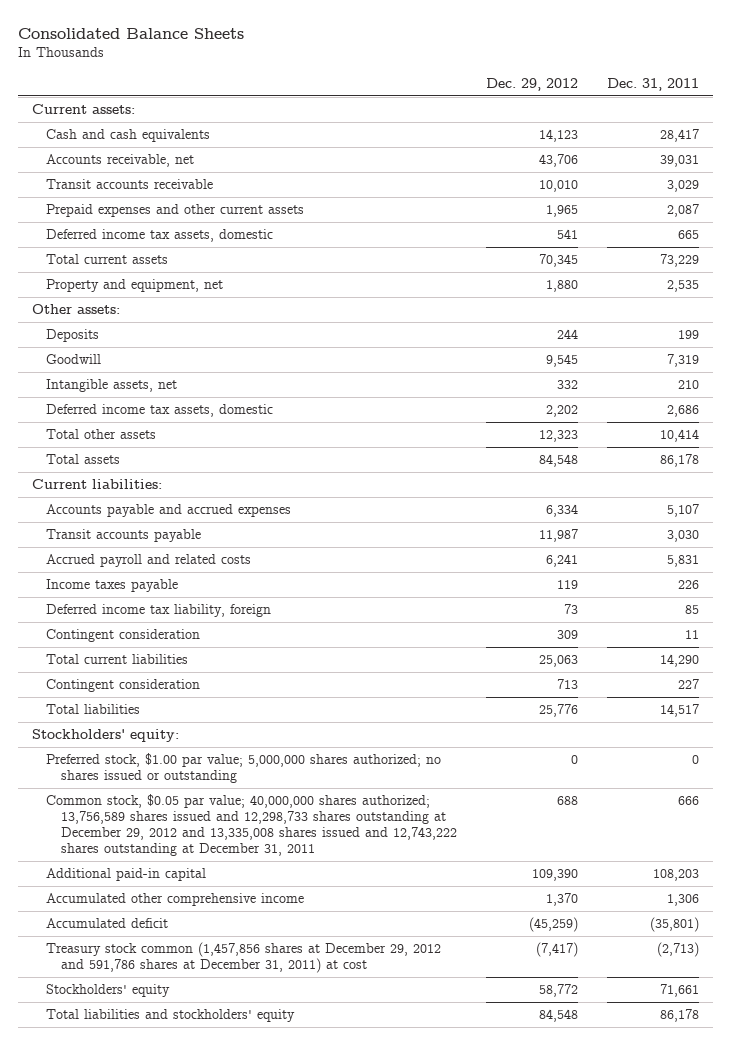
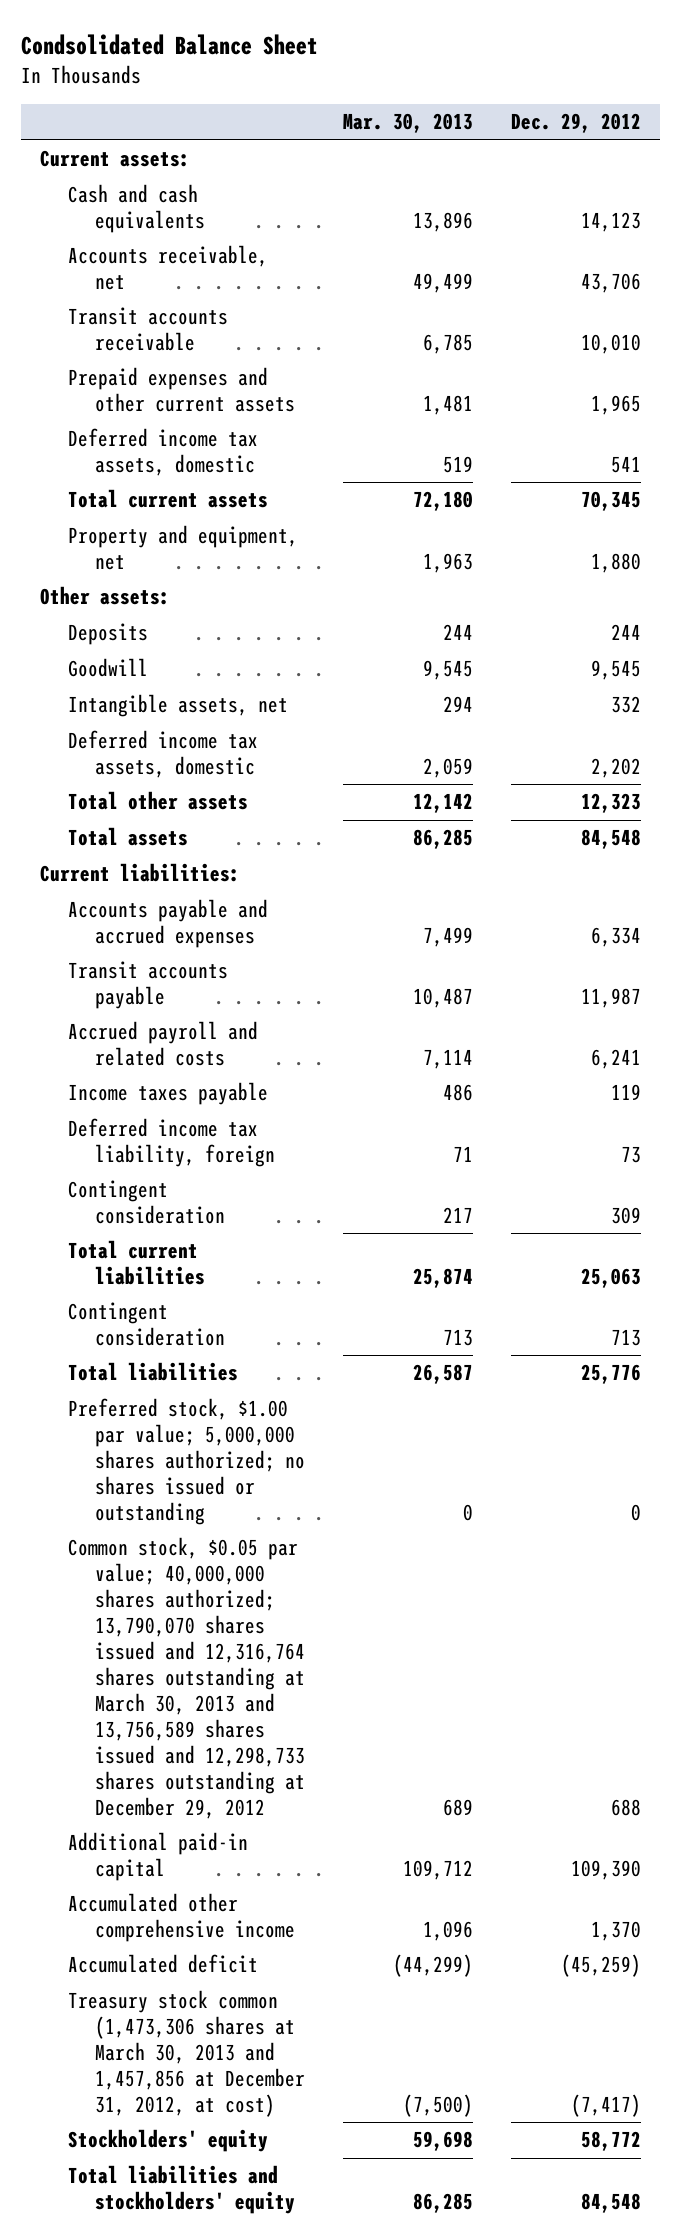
[17,27,244,39] Consolidated Balance Sheets -> [20,34,318,56] Condsolidated Balance Sheet
[606,78,699,92] Dec. 31, 2011 -> none
none -> [343,113,474,134] Mar. 30, 2013
[32,729,180,743] Stockholders' equity: -> none
[46,794,457,857] Common stock, $0.05 par value; 40,000,000 shares authorized; 13,756,589 shares issued and 12,298,733 shares outstanding at December 29, 2012 and 13,335,008 shares issued and 12,743,222 shares outstanding at December 31, 2011 -> [67,1537,306,1819] Common stock, $0.05 par value; 40,000,000 shares authorized; 13,790,070 shares issued and 12,316,764 shares outstanding at March 30, 2013 and 13,756,589 shares issued and 12,298,733 shares outstanding at December 29, 2012
[46,942,442,974] Treasury stock common (1,457,856 shares at December 29, 2012 and 591,786 shares at December 31, 2011) at cost -> [67,1990,306,2118] Treasury stock common (1,473,306 shares at March 30, 2013 and 1,457,856 at December 31, 2012, at cost)

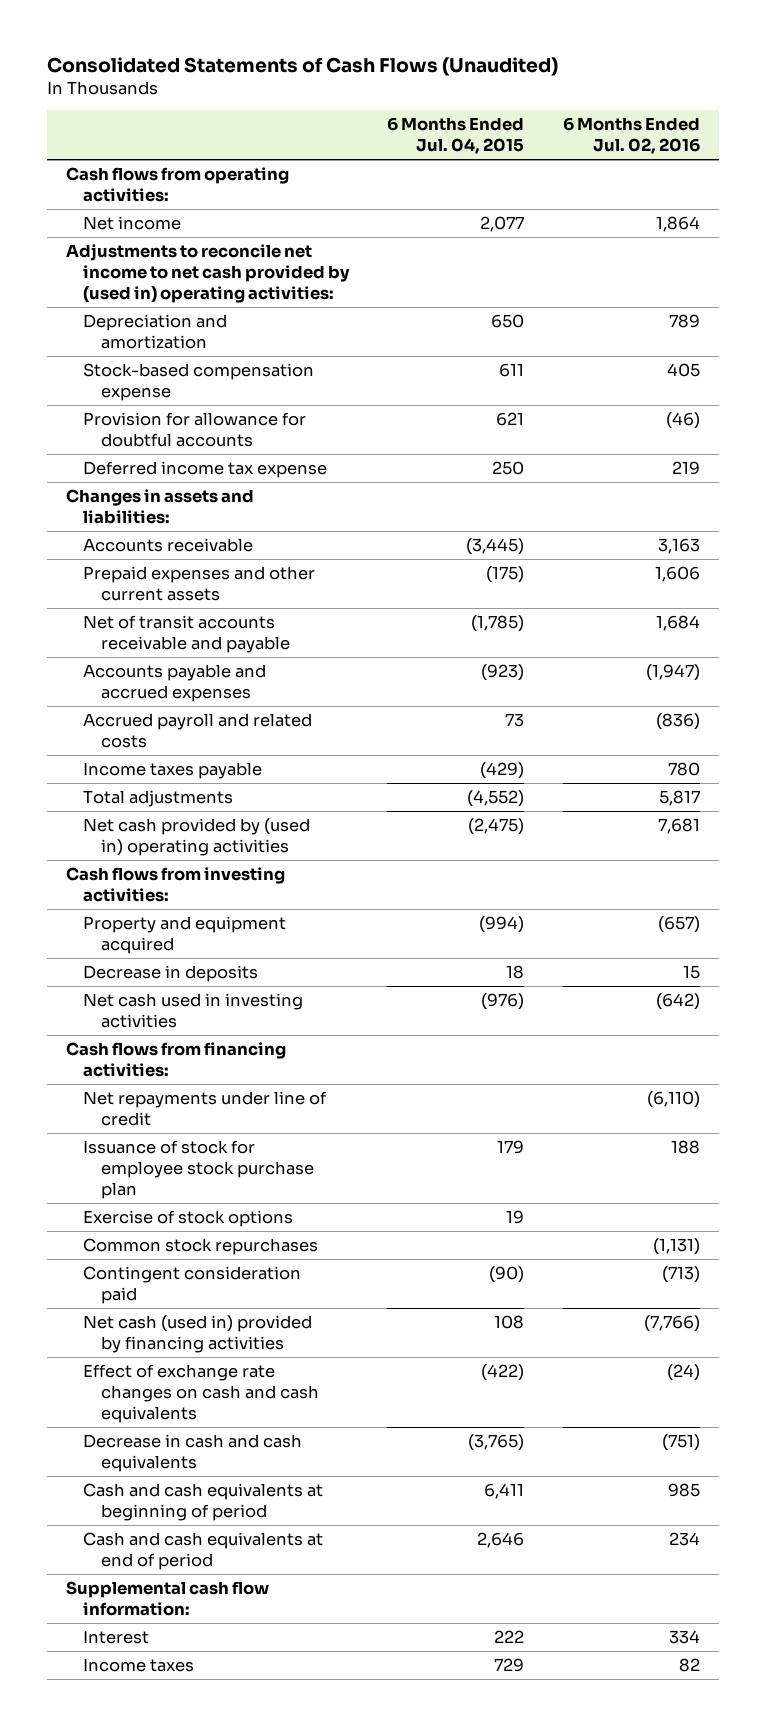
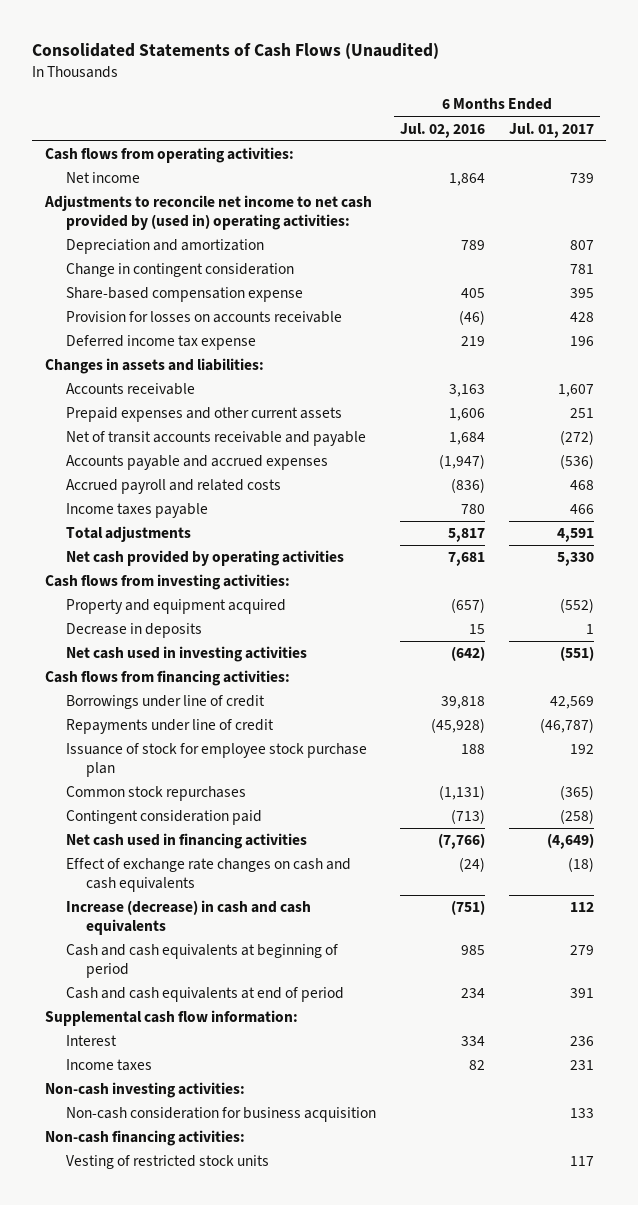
[387,117,525,155] 6 Months Ended Jul. 04, 2015 -> none
none -> [508,122,594,138] Jul. 01, 2017
none -> [65,263,294,278] Change in contingent consideration
[83,362,315,402] Stock-based compensation expense -> [65,287,303,303] Share-based compensation expense
[83,411,307,448] Provision for allowance for doubtful accounts -> [65,311,342,324] Provision for losses on accounts receivable
[83,817,311,857] Net cash provided by (used in) operating activities -> [65,550,344,567] Net cash provided by operating activities
none -> [65,695,265,710] Borrowings under line of credit
[83,1090,328,1127] Net repayments under line of credit -> [65,719,274,735] Repayments under line of credit
[646,1090,700,1108] (6,110) -> [430,718,485,734] (45,928)
[83,1209,294,1227] Exercise of stock options -> none
[83,1314,313,1354] Net cash (used in) provided by financing activities -> [65,833,307,850] Net cash used in financing activities
[83,1433,303,1473] Decrease in cash and cash equivalents -> [65,900,311,936] Increase (decrease) in cash and cash equivalents
none -> [44,1082,245,1099] Non-cash investing activities:
none -> [65,1107,376,1123] Non-cash consideration for business acquisition
none -> [44,1130,245,1147] Non-cash financing activities:
none -> [65,1155,269,1170] Vesting of restricted stock units

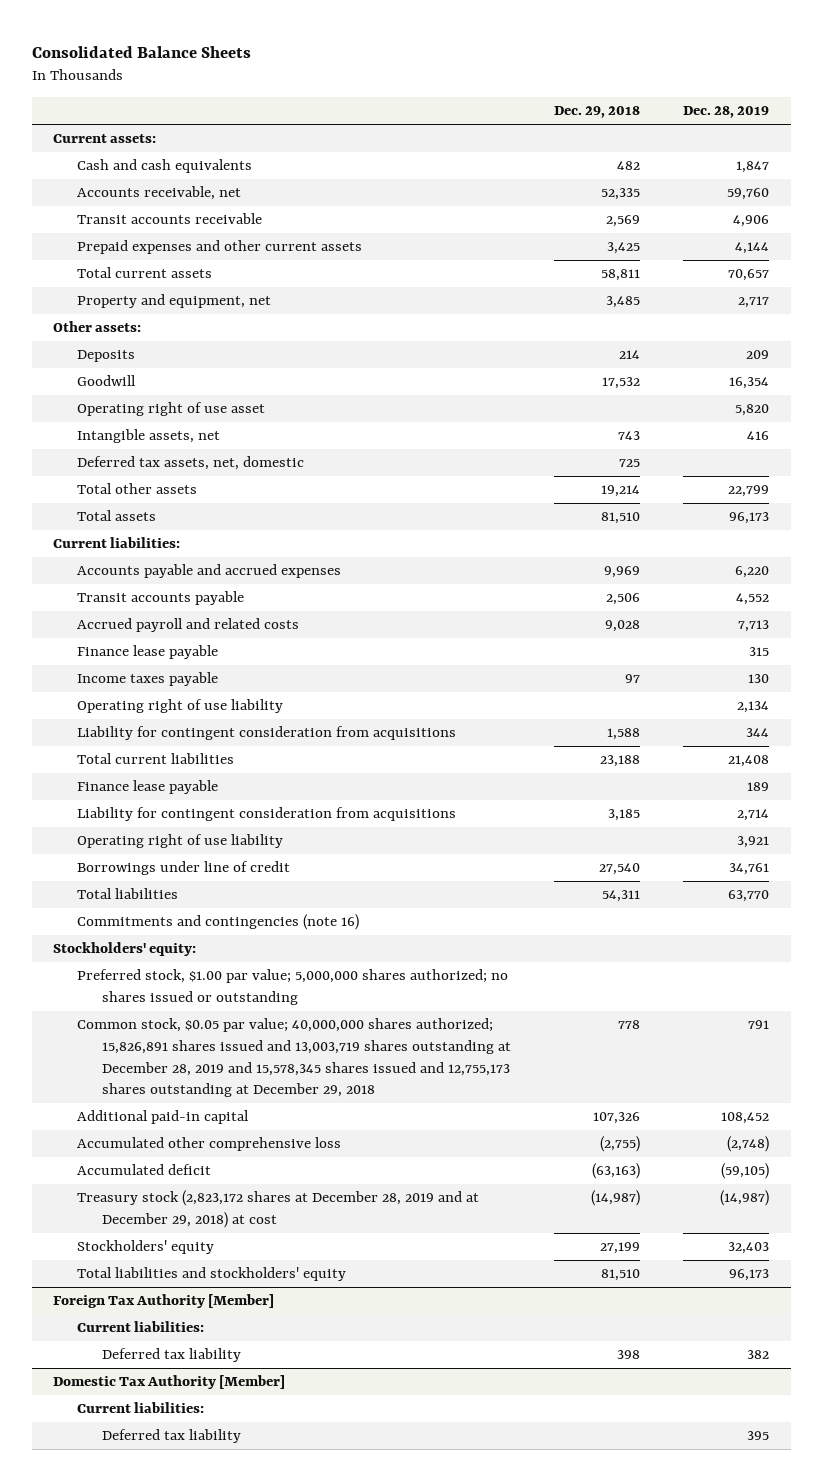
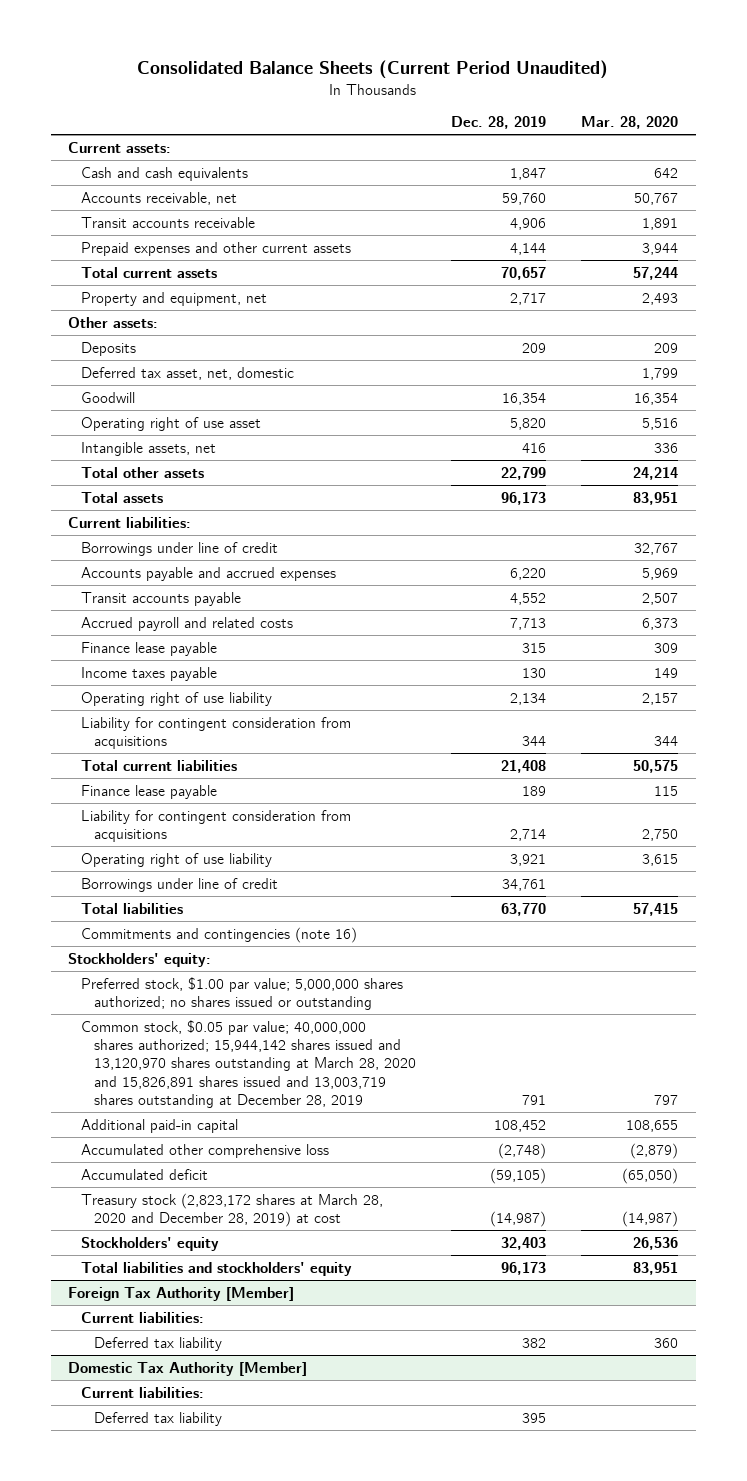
[31,45,251,58] Consolidated Balance Sheets -> [137,60,609,80] Consolidated Balance Sheets (Current Period Unaudited)
[553,106,640,119] Dec. 29, 2018 -> none
none -> [581,116,679,130] Mar. 28, 2020
none -> [80,366,294,380] Deferred tax asset, net, domestic
[77,456,305,471] Deferred tax assets, net, domestic -> none
none -> [80,541,278,556] Borrowings under line of credit
[77,1018,511,1098] Common stock, $0.05 par value; 40,000,000 shares authorized; 15,826,891 shares issued and 13,003,719 shares outstanding at December 28, 2019 and 15,578,345 shares issued and 12,755,173 shares outstanding at December 29, 2018 -> [80,1019,416,1109] Common stock, $0.05 par value; 40,000,000 shares authorized; 15,944,142 shares issued and 13,120,970 shares outstanding at March 28, 2020 and 15,826,891 shares issued and 13,003,719 shares outstanding at December 28, 2019
[77,1190,480,1229] Treasury stock (2,823,172 shares at December 28, 2019 and at December 29, 2018) at cost -> [80,1192,383,1227] Treasury stock (2,823,172 shares at March 28, 2020 and December 28, 2019) at cost

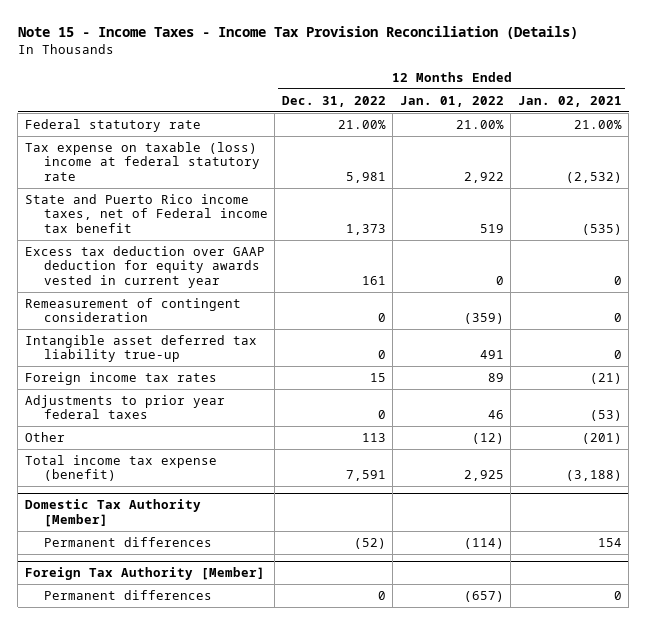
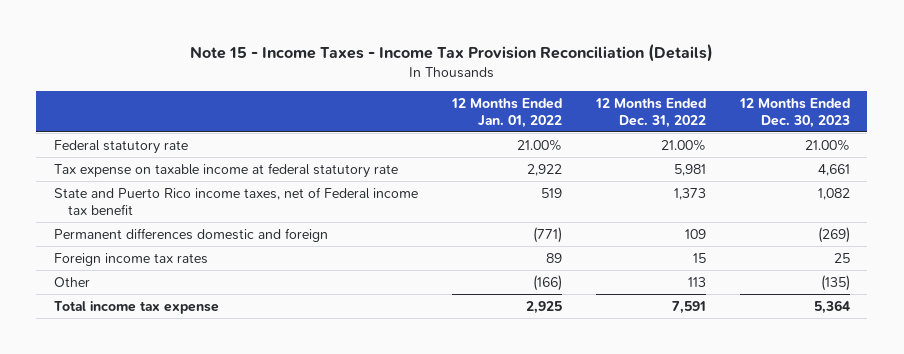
[517,95,622,107] Jan. 02, 2021 -> none
none -> [739,97,851,128] 12 Months Ended Dec. 30, 2023
[24,141,260,181] Tax expense on taxable (loss) income at federal statutory rate -> [53,162,398,178] Tax expense on taxable income at federal statutory rate
[24,245,265,288] Excess tax deduction over GAAP deduction for equity awards vested in current year -> none
[24,297,241,323] Remeasurement of contingent consideration -> none
[24,334,257,363] Intangible asset deferred tax liability true-up -> none
none -> [53,227,328,242] Permanent differences domestic and foreign
[24,394,225,420] Adjustments to prior year federal taxes -> none
[24,499,201,527] Domestic Tax Authority [Member] -> none
[43,536,212,547] Permanent differences -> none
[24,567,265,581] Foreign Tax Authority [Member] -> none
[43,589,212,600] Permanent differences -> none
[471,432,504,444] (12) -> [532,274,562,291] (166)
[24,454,217,482] Total income tax expense (benefit) -> [53,300,219,314] Total income tax expense

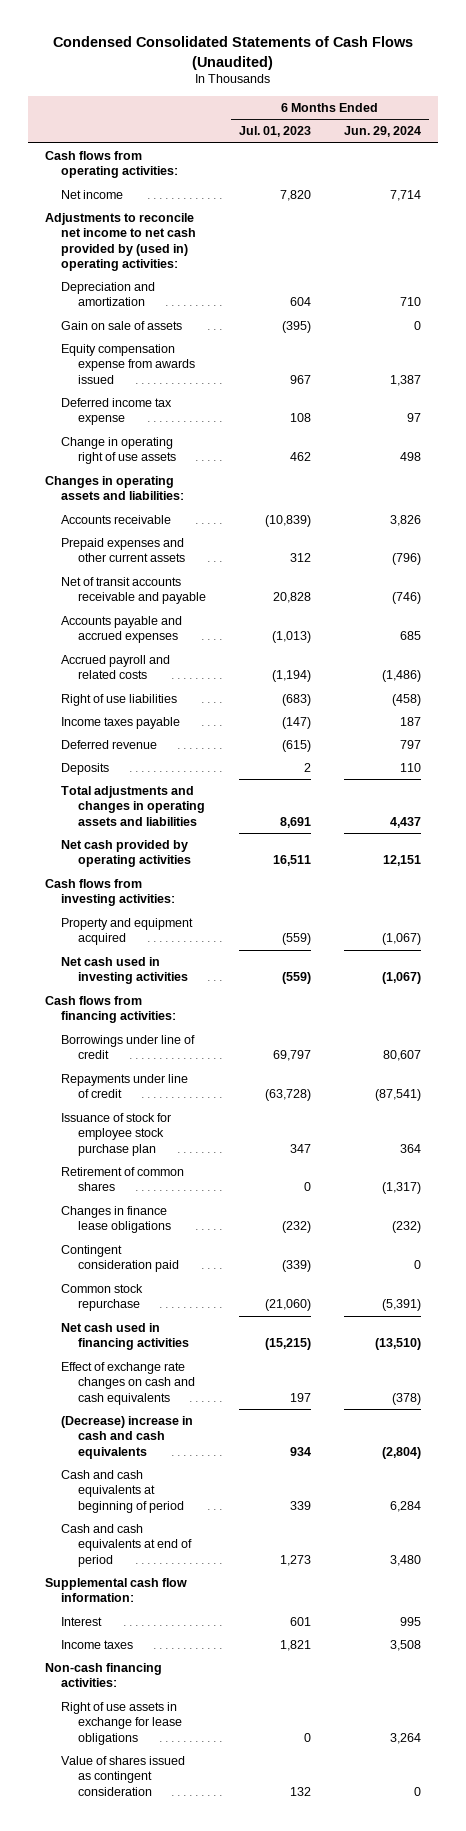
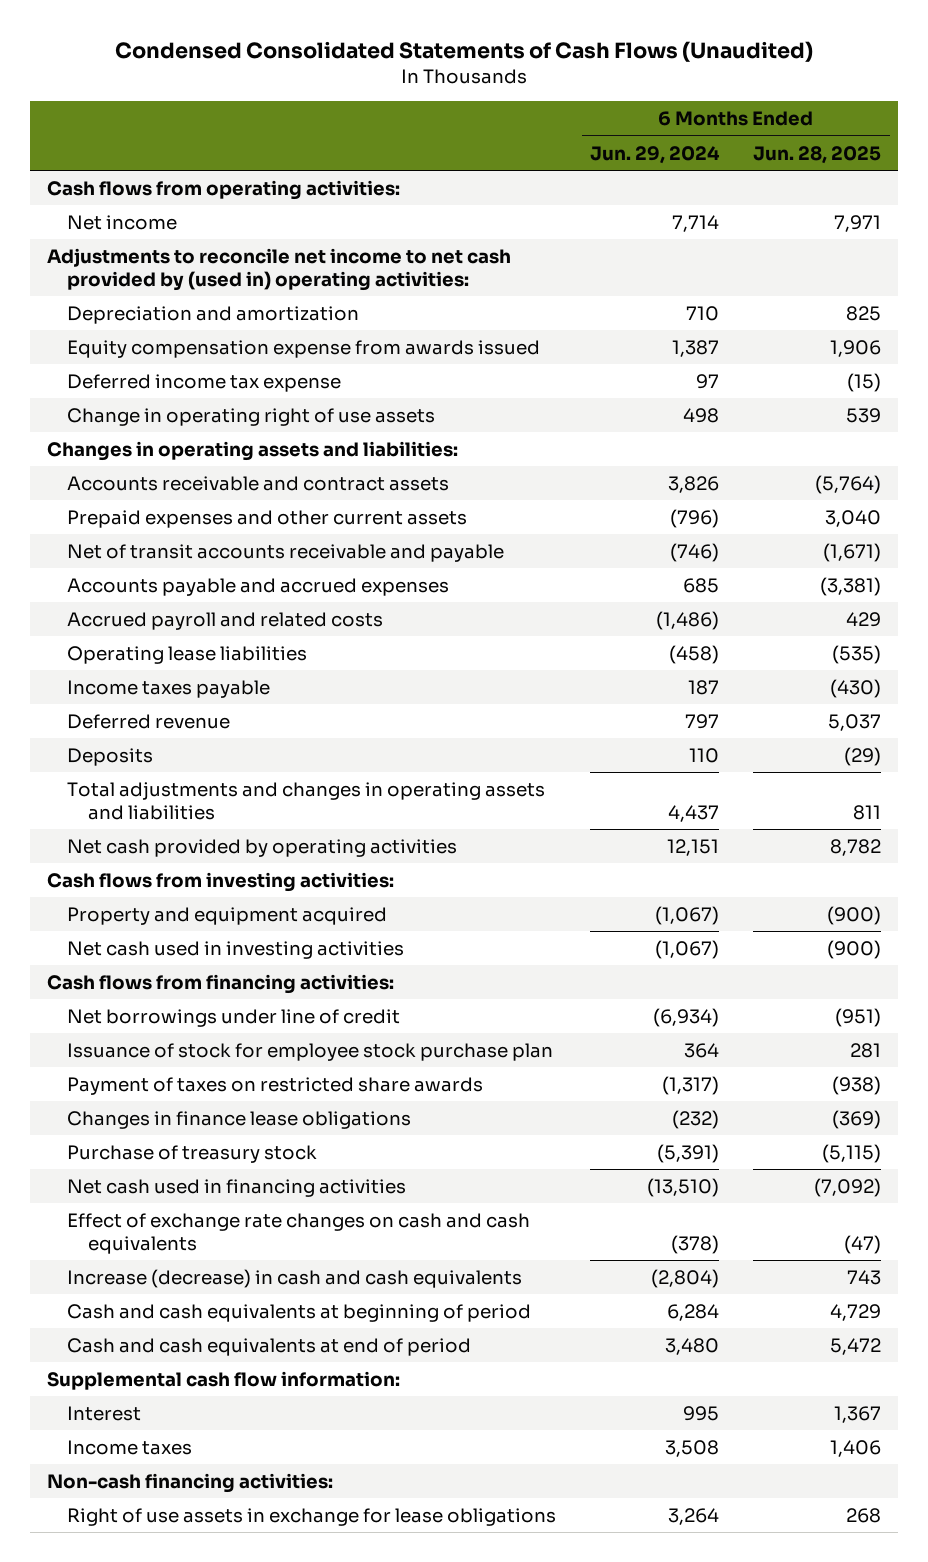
[238,126,311,138] Jul. 01, 2023 -> none
none -> [753,145,882,164] Jun. 28, 2025
[61,320,183,330] Gain on sale of assets -> none
[61,514,172,524] Accounts receivable -> [67,475,450,491] Accounts receivable and contract assets
[61,693,178,706] Right of use liabilities -> [67,645,308,664] Operating lease liabilities
[61,1073,189,1099] Repayments under line of credit -> none
[61,1034,196,1060] Borrowings under line of credit -> [67,1008,401,1027] Net borrowings under line of credit
[383,1050,422,1062] 80,607 -> [653,1007,720,1027] (6,934)
[61,1166,185,1192] Retirement of common shares -> [67,1076,484,1095] Payment of taxes on restricted share awards
[61,1244,179,1273] Contingent consideration paid -> none
[61,1283,144,1312] Common stock repurchase -> [67,1144,318,1163] Purchase of treasury stock
[61,1415,194,1459] (Decrease) increase in cash and cash equivalents -> [67,1268,523,1288] Increase (decrease) in cash and cash equivalents
[61,1755,186,1796] Value of shares issued as contingent consideration -> none

